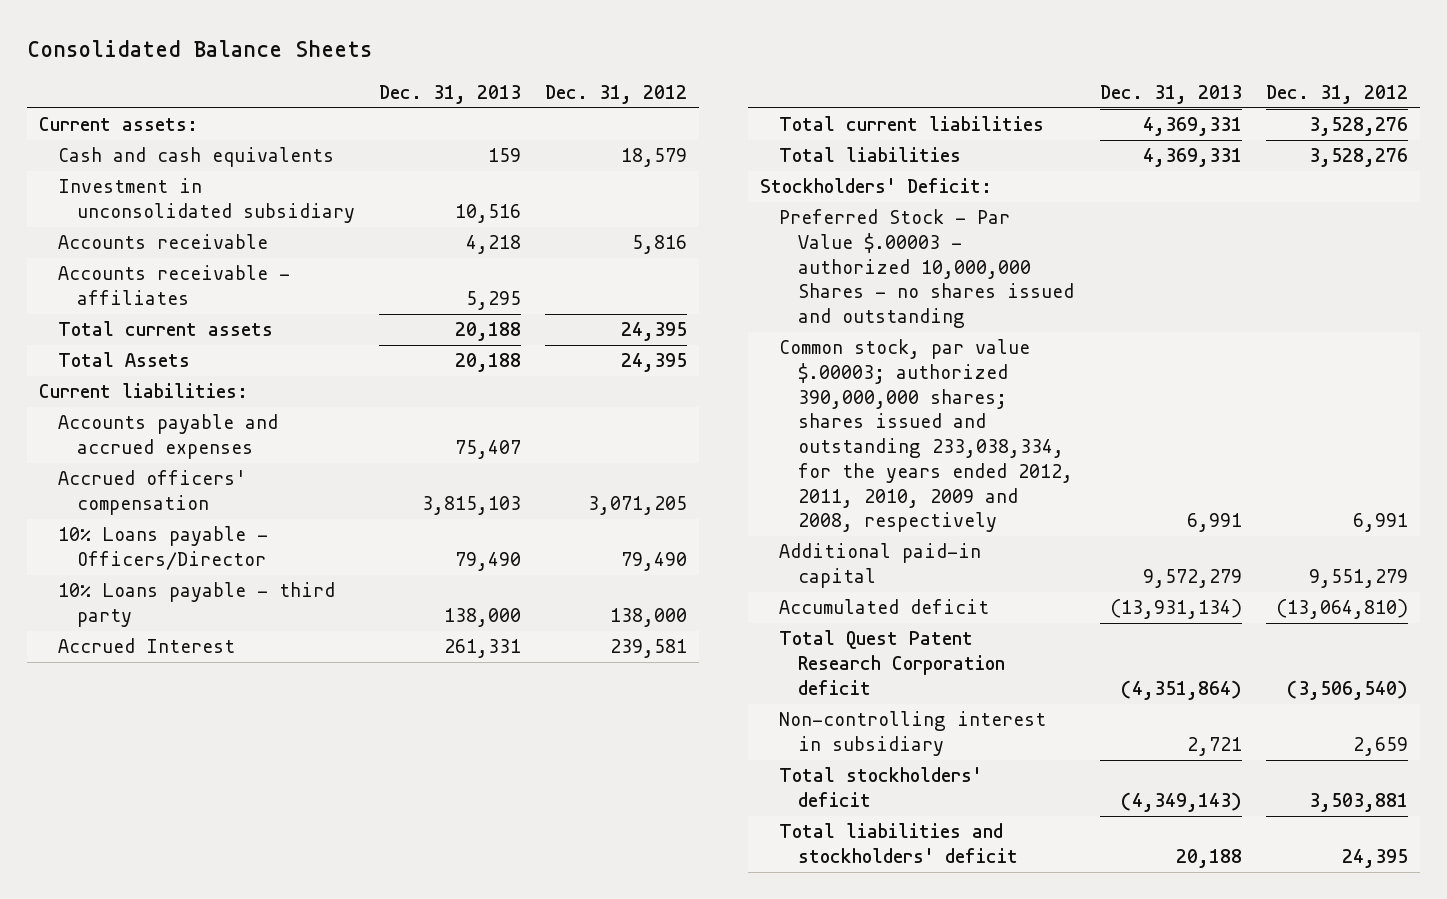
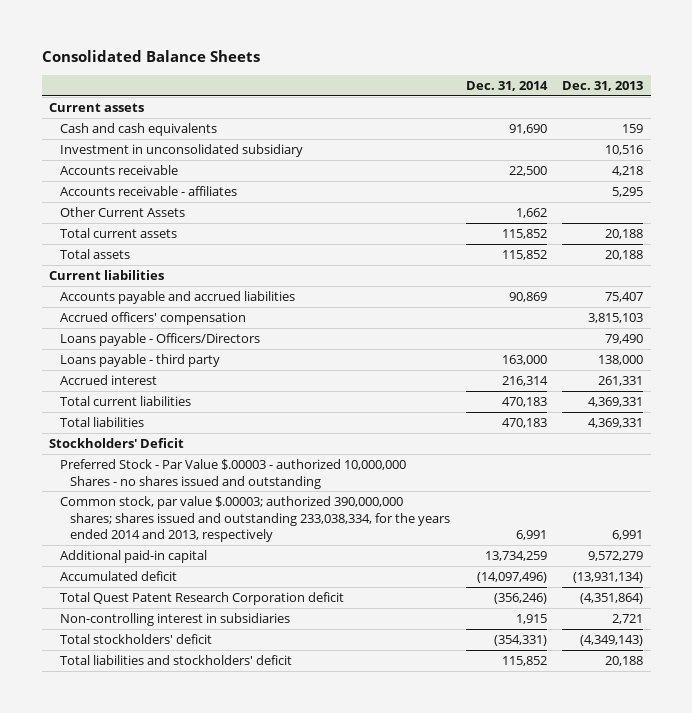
[545,85,688,105] Dec. 31, 2012 -> none
none -> [465,80,548,91] Dec. 31, 2014
[39,117,199,132] Current assets: -> [49,102,145,112] Current assets
none -> [59,206,185,217] Other Current Assets
[58,352,191,368] Total Assets -> [59,248,130,259] Total assets
[39,383,249,399] Current liabilities: -> [49,269,165,280] Current liabilities
[58,414,279,459] Accounts payable and accrued expenses -> [59,290,295,304] Accounts payable and accrued liabilities
[58,526,269,570] 10% Loans payable - Officers/Director -> [59,332,260,346] Loans payable - Officers/Directors
[58,582,336,627] 10% Loans payable - third party -> [59,353,220,367] Loans payable - third party
[58,638,236,654] Accrued Interest -> [59,374,157,385] Accrued interest
[759,178,992,194] Stockholders' Deficit: -> [49,437,185,448] Stockholders' Deficit
[778,339,1073,533] Common stock, par value $.00003; authorized 390,000,000 shares; shares issued and outstanding 233,038,334, for the years ended 2012, 2011, 2010, 2009 and 2008, respectively -> [59,495,451,543] Common stock, par value $.00003; authorized 390,000,000 shares; shares issued and outstanding 233,038,334, for the years ended 2014 and 2013, respectively
[778,711,1046,756] Non-controlling interest in subsidiary -> [59,612,290,626] Non-controlling interest in subsidiaries

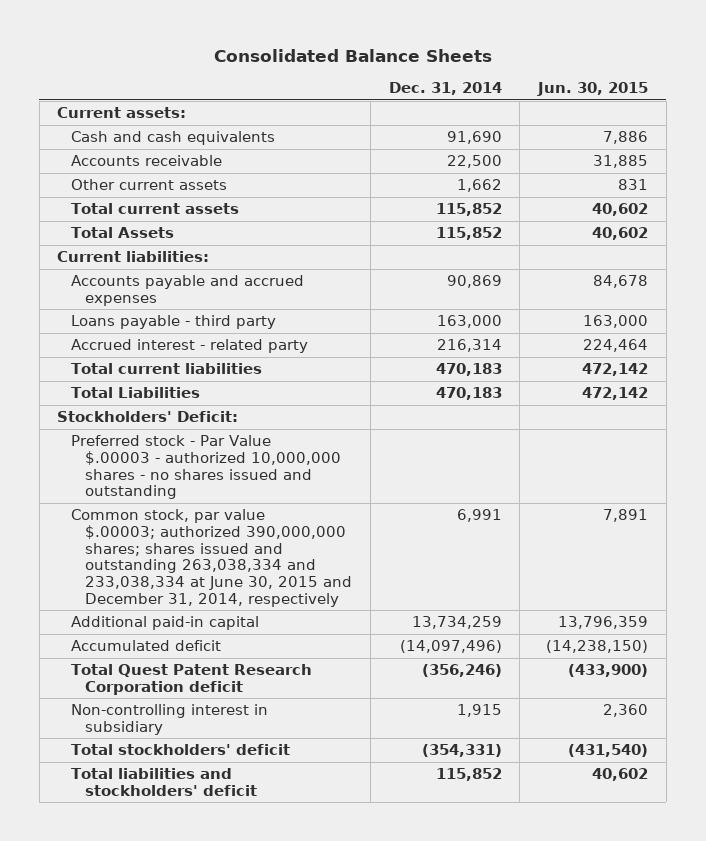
[561,80,643,91] Dec. 31, 2013 -> none
none -> [537,82,649,97] Jun. 30, 2015
[49,102,145,112] Current assets -> [57,107,187,119] Current assets:
[59,143,303,157] Investment in unconsolidated subsidiary -> none
[59,185,237,196] Accounts receivable - affiliates -> none
[59,206,185,217] Other Current Assets -> [71,179,228,191] Other current assets
[59,311,246,325] Accrued officers' compensation -> none
[59,332,260,346] Loans payable - Officers/Directors -> none
[59,248,130,259] Total assets -> [71,227,175,239] Total Assets
[49,269,165,280] Current liabilities -> [57,251,210,263] Current liabilities:
[59,290,295,304] Accounts payable and accrued liabilities -> [71,275,305,306] Accounts payable and accrued expenses
[59,374,157,385] Accrued interest -> [71,339,309,354] Accrued interest - related party
[59,416,144,427] Total liabilities -> [71,387,201,399] Total Liabilities
[49,437,185,448] Stockholders' Deficit -> [57,411,239,423] Stockholders' Deficit:
[59,458,406,489] Preferred Stock - Par Value $.00003 - authorized 10,000,000 Shares - no shares issued and outstanding -> [71,435,341,500] Preferred stock - Par Value $.00003 - authorized 10,000,000 shares - no shares issued and outstanding
[59,495,451,543] Common stock, par value $.00003; authorized 390,000,000 shares; shares issued and outstanding 233,038,334, for the years ended 2014 and 2013, respectively -> [71,509,352,607] Common stock, par value $.00003; authorized 390,000,000 shares; shares issued and outstanding 263,038,334 and 233,038,334 at June 30, 2015 and December 31, 2014, respectively
[59,612,290,626] Non-controlling interest in subsidiaries -> [71,704,269,735] Non-controlling interest in subsidiary

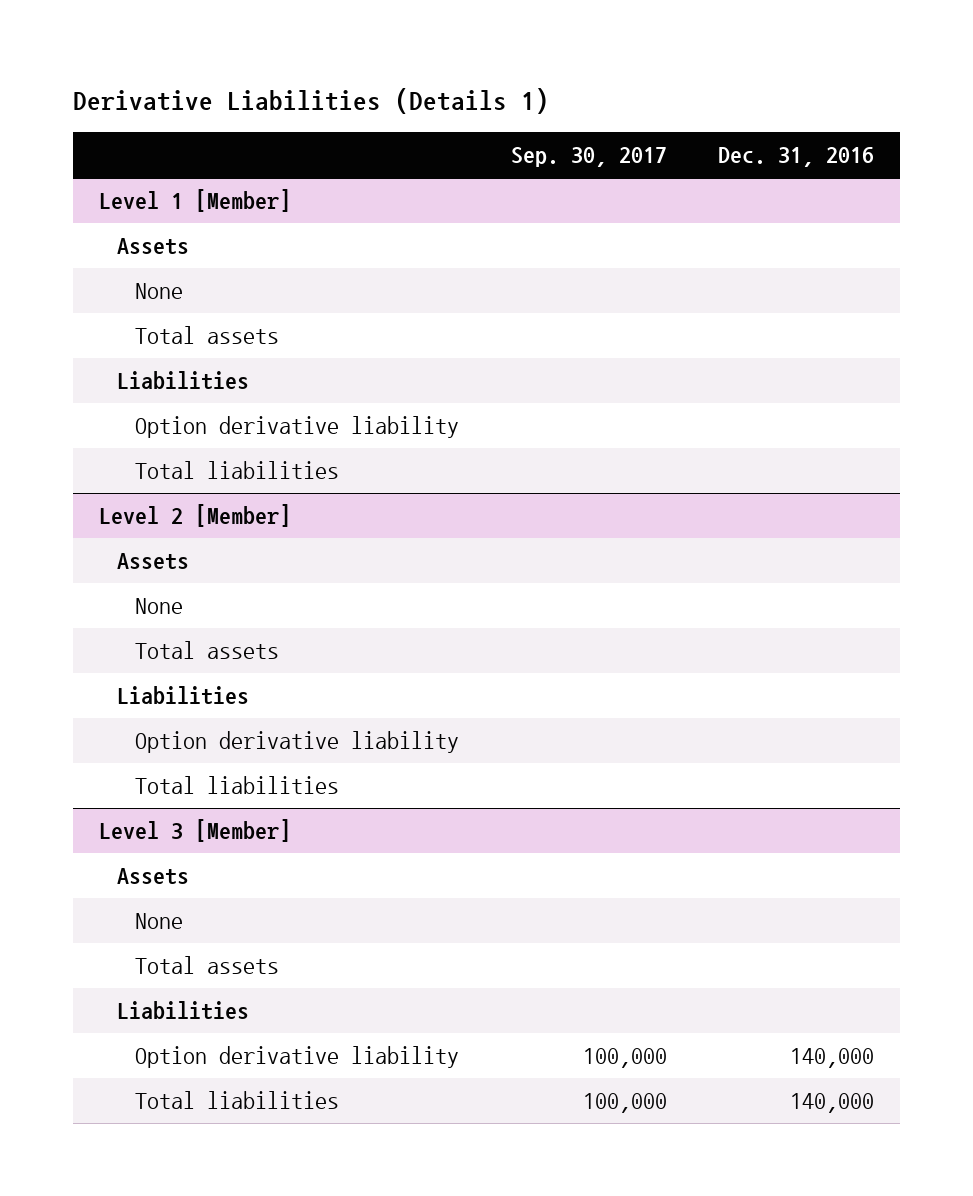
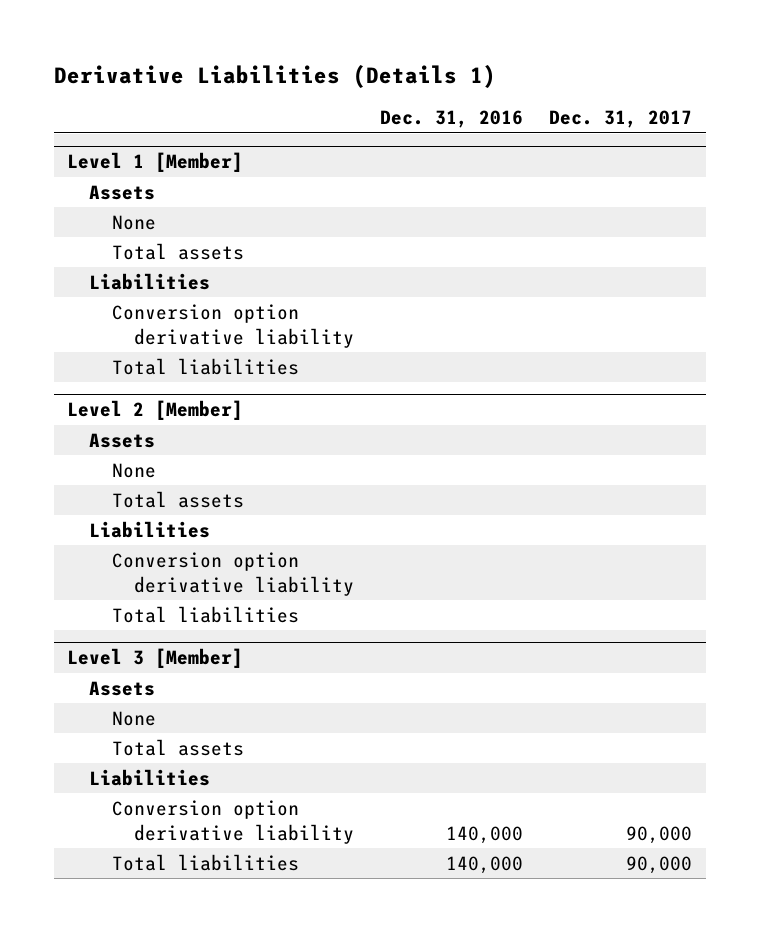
[510,147,667,168] Sep. 30, 2017 -> none
none -> [549,110,693,129] Dec. 31, 2017
[134,415,459,438] Option derivative liability -> [111,303,355,348] Conversion option derivative liability
[134,730,459,753] Option derivative liability -> [111,551,355,596] Conversion option derivative liability
[134,1045,459,1068] Option derivative liability -> [111,799,355,844] Conversion option derivative liability

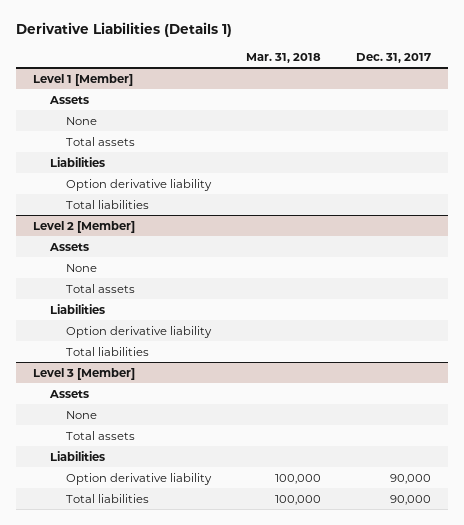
[380,110,524,129] Dec. 31, 2016 -> none
none -> [246,52,322,63] Mar. 31, 2018
[111,303,355,348] Conversion option derivative liability -> [66,178,213,191] Option derivative liability
[111,551,355,596] Conversion option derivative liability -> [66,325,213,338] Option derivative liability
[111,799,355,844] Conversion option derivative liability -> [66,472,213,485] Option derivative liability

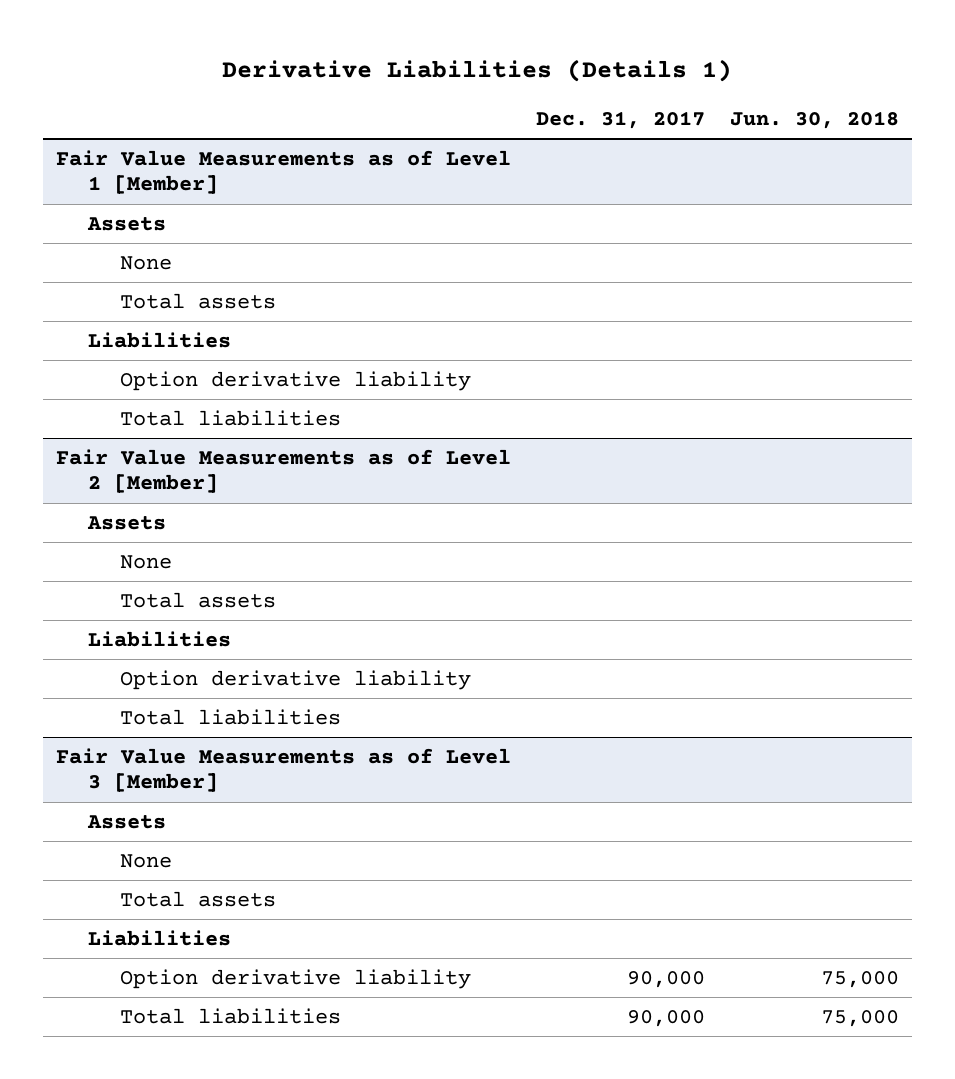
[246,52,322,63] Mar. 31, 2018 -> none
none -> [730,110,900,129] Jun. 30, 2018
[33,73,134,86] Level 1 [Member] -> [55,150,511,195] Fair Value Measurements as of Level 1 [Member]
[33,220,136,233] Level 2 [Member] -> [55,449,511,494] Fair Value Measurements as of Level 2 [Member]
[33,367,136,380] Level 3 [Member] -> [55,748,511,793] Fair Value Measurements as of Level 3 [Member]

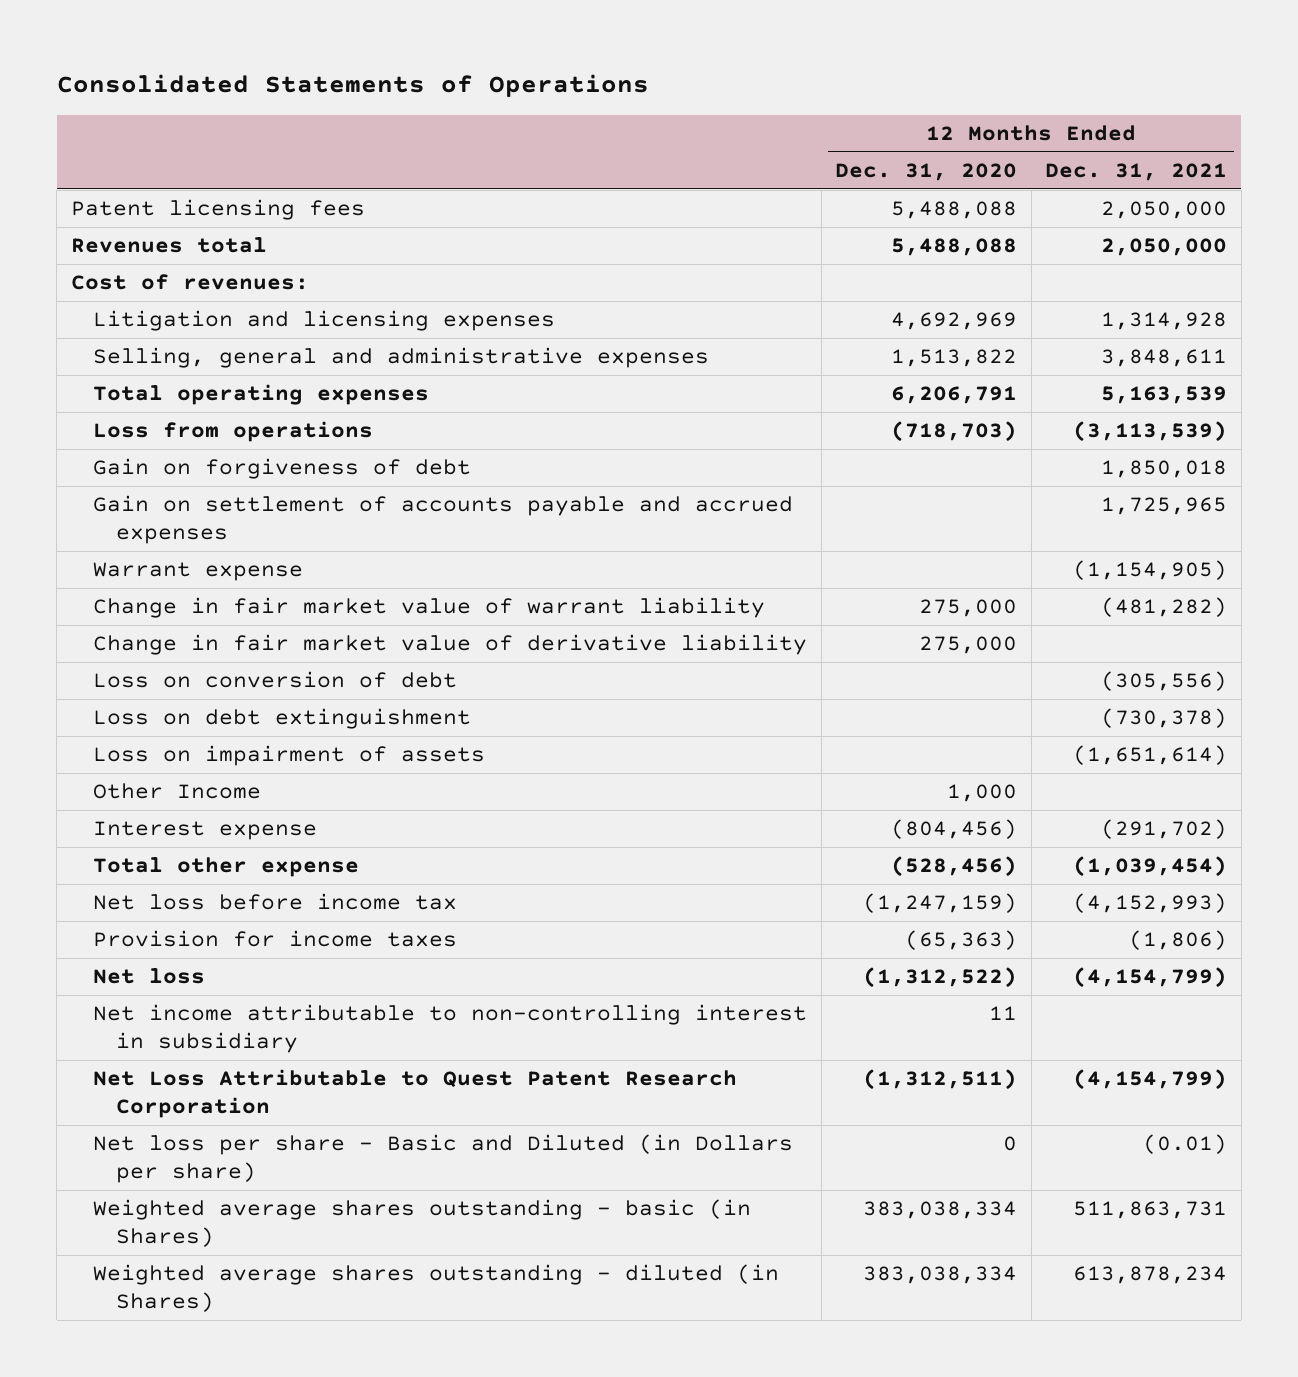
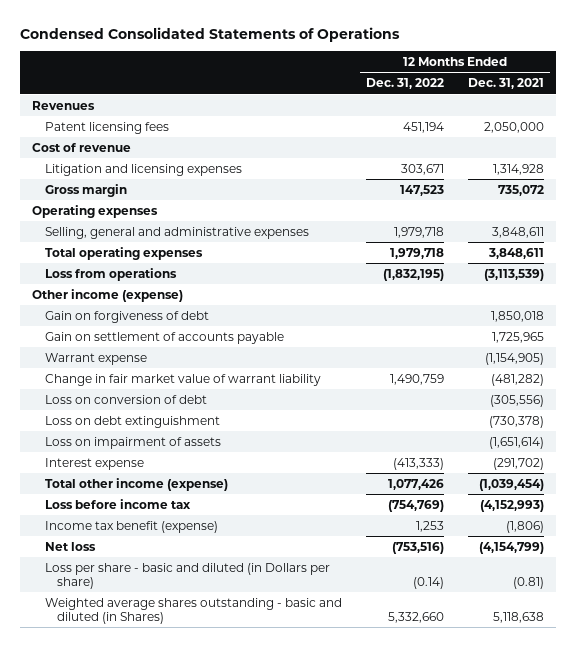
[56,73,649,97] Consolidated Statements of Operations -> [20,27,401,43] Condensed Consolidated Statements of Operations
[835,162,1018,181] Dec. 31, 2020 -> none
none -> [365,78,444,90] Dec. 31, 2022
none -> [32,100,96,110] Revenues
[70,237,267,254] Revenues total -> none
[70,274,309,291] Cost of revenues: -> [32,142,132,152] Cost of revenue
none -> [44,183,127,197] Gross margin
none -> [32,204,159,218] Operating expenses
[1101,386,1228,405] 5,163,539 -> [487,247,544,259] 3,848,611
none -> [32,288,184,302] Other income (expense)
[93,495,794,545] Gain on settlement of accounts payable and accrued expenses -> [44,331,284,344] Gain on settlement of accounts payable
[93,634,808,656] Change in fair market value of derivative liability -> none
[93,783,262,800] Other Income -> none
[93,857,360,878] Total other expense -> [44,477,228,491] Total other income (expense)
[93,893,458,911] Net loss before income tax -> [44,498,191,509] Loss before income tax
[93,930,458,948] Provision for income taxes -> [44,520,218,533] Income tax benefit (expense)
[93,1004,808,1054] Net income attributable to non-controlling interest in subsidiary -> none
[93,1069,738,1119] Net Loss Attributable to Quest Patent Research Corporation -> none
[93,1199,752,1248] Weighted average shares outstanding - basic (in Shares) -> none
[93,1134,794,1184] Net loss per share - Basic and Diluted (in Dollars per share) -> [44,562,330,590] Loss per share - basic and diluted (in Dollars per share)
[1143,1134,1228,1155] (0.01) -> [512,577,544,590] (0.81)
[93,1264,780,1313] Weighted average shares outstanding - diluted (in Shares) -> [44,597,342,625] Weighted average shares outstanding - basic and diluted (in Shares)
[1073,1266,1228,1285] 613,878,234 -> [492,612,544,624] 5,118,638

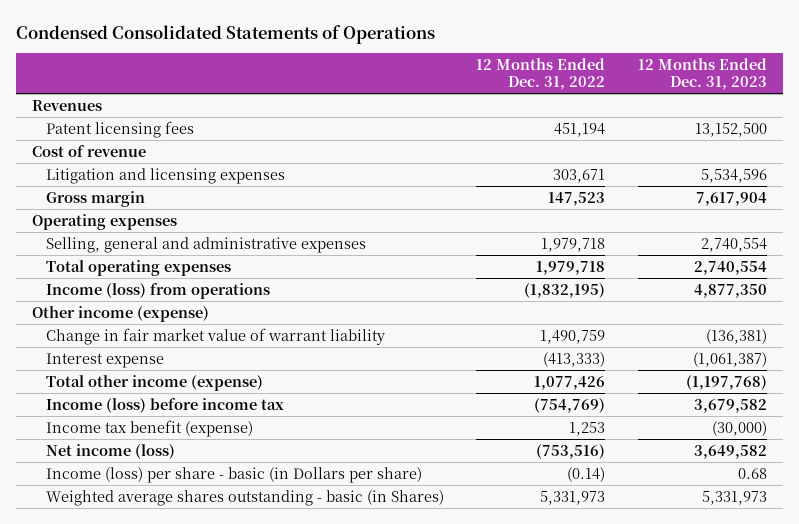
[467,78,544,90] Dec. 31, 2021 -> none
none -> [637,58,767,91] 12 Months Ended Dec. 31, 2023
[44,267,177,281] Loss from operations -> [46,282,271,299] Income (loss) from operations
[44,310,209,323] Gain on forgiveness of debt -> none
[44,331,284,344] Gain on settlement of accounts payable -> none
[44,352,147,365] Warrant expense -> none
[44,394,207,404] Loss on conversion of debt -> none
[44,415,220,428] Loss on debt extinguishment -> none
[44,436,221,449] Loss on impairment of assets -> none
[44,498,191,509] Loss before income tax -> [46,397,285,413] Income (loss) before income tax
[44,541,96,551] Net loss -> [46,443,176,459] Net income (loss)
[44,562,330,590] Loss per share - basic and diluted (in Dollars per share) -> [46,466,423,483] Income (loss) per share - basic (in Dollars per share)
[44,597,342,625] Weighted average shares outstanding - basic and diluted (in Shares) -> [46,489,445,506] Weighted average shares outstanding - basic (in Shares)
[387,612,444,624] 5,332,660 -> [540,490,606,505] 5,331,973

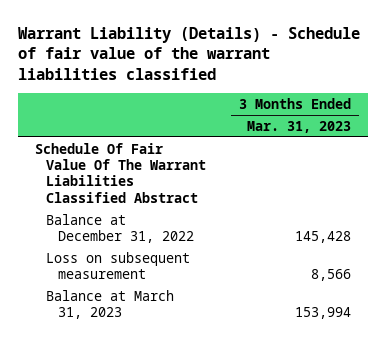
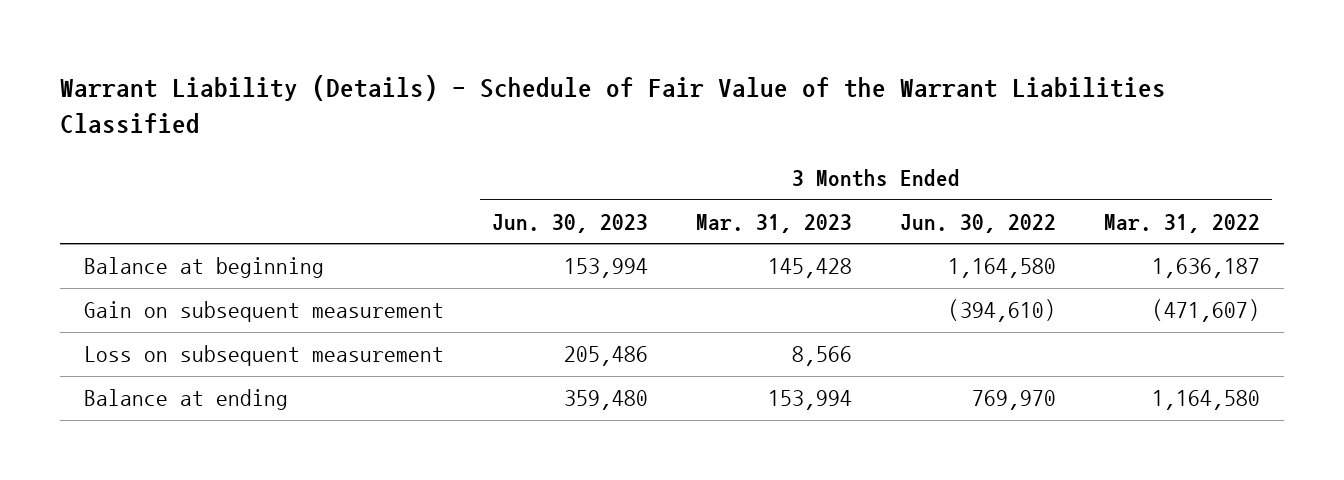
[18,26,361,81] Warrant Liability (Details) - Schedule of fair value of the warrant liabilities classified -> [60,75,1167,134] Warrant Liability (Details) - Schedule of Fair Value of the Warrant Liabilities Classified
none -> [492,213,649,233] Jun. 30, 2023
none -> [900,213,1057,233] Jun. 30, 2022
none -> [1103,213,1260,233] Mar. 31, 2022
[34,142,207,203] Schedule Of Fair Value Of The Warrant Liabilities Classified Abstract -> none
[46,213,195,244] Balance at December 31, 2022 -> [84,257,325,279] Balance at beginning
none -> [84,301,445,323] Gain on subsequent measurement
[46,289,175,320] Balance at March 31, 2023 -> [84,389,289,411] Balance at ending

